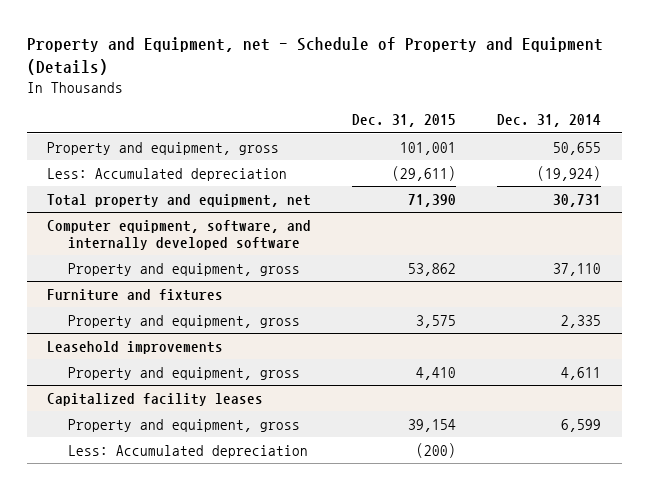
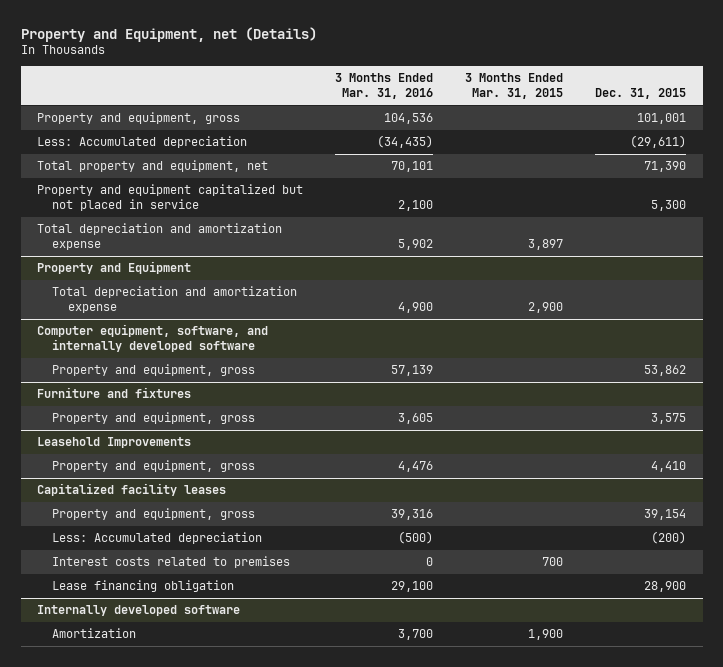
[26,37,603,76] Property and Equipment, net - Schedule of Property and Equipment (Details) -> [20,26,317,42] Property and Equipment, net (Details)
[497,114,602,128] Dec. 31, 2014 -> none
none -> [335,73,434,99] 3 Months Ended Mar. 31, 2016
none -> [465,73,564,99] 3 Months Ended Mar. 31, 2015
none -> [36,184,303,212] Property and equipment capitalized but not placed in service
none -> [36,223,282,251] Total depreciation and amortization expense
none -> [36,261,191,275] Property and Equipment
none -> [52,286,298,314] Total depreciation and amortization expense
[47,340,224,354] Leasehold improvements -> [36,437,191,449] Leasehold Improvements
none -> [52,556,291,569] Interest costs related to premises
none -> [52,580,235,593] Lease financing obligation
none -> [36,605,240,617] Internally developed software
none -> [52,628,137,639] Amortization

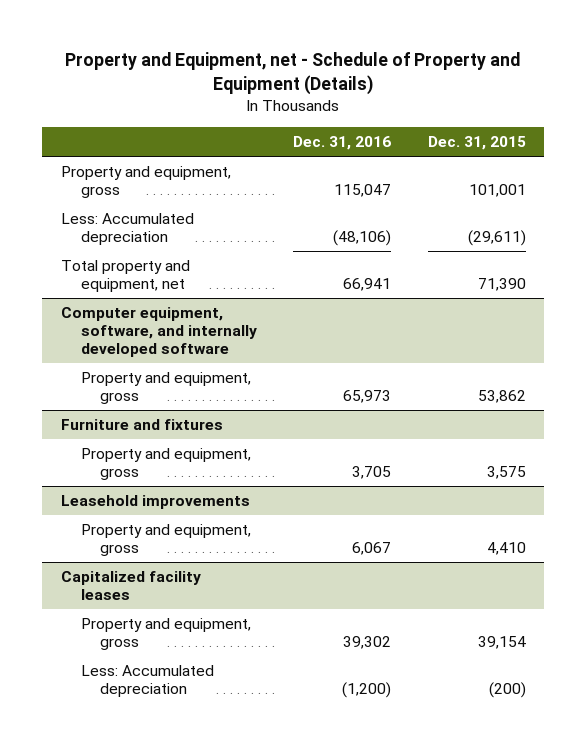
[20,26,317,42] Property and Equipment, net (Details) -> [65,52,521,96] Property and Equipment, net - Schedule of Property and Equipment (Details)
[335,73,434,99] 3 Months Ended Mar. 31, 2016 -> none
[465,73,564,99] 3 Months Ended Mar. 31, 2015 -> none
none -> [293,135,392,150] Dec. 31, 2016
[36,184,303,212] Property and equipment capitalized but not placed in service -> none
[36,223,282,251] Total depreciation and amortization expense -> none
[36,261,191,275] Property and Equipment -> none
[52,286,298,314] Total depreciation and amortization expense -> none
[36,437,191,449] Leasehold Improvements -> [60,495,250,510] Leasehold improvements
[52,556,291,569] Interest costs related to premises -> none
[52,580,235,593] Lease financing obligation -> none
[36,605,240,617] Internally developed software -> none
[52,628,137,639] Amortization -> none

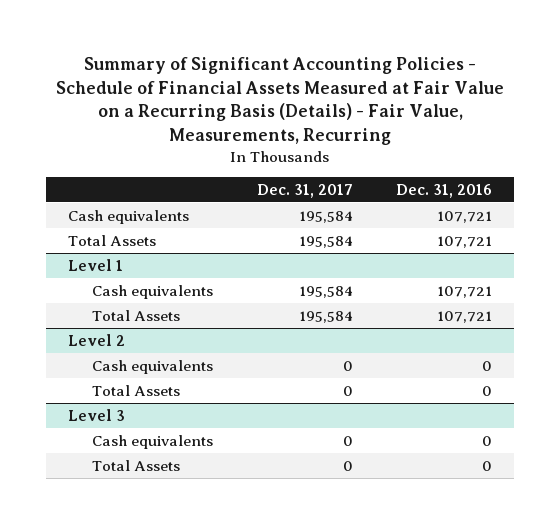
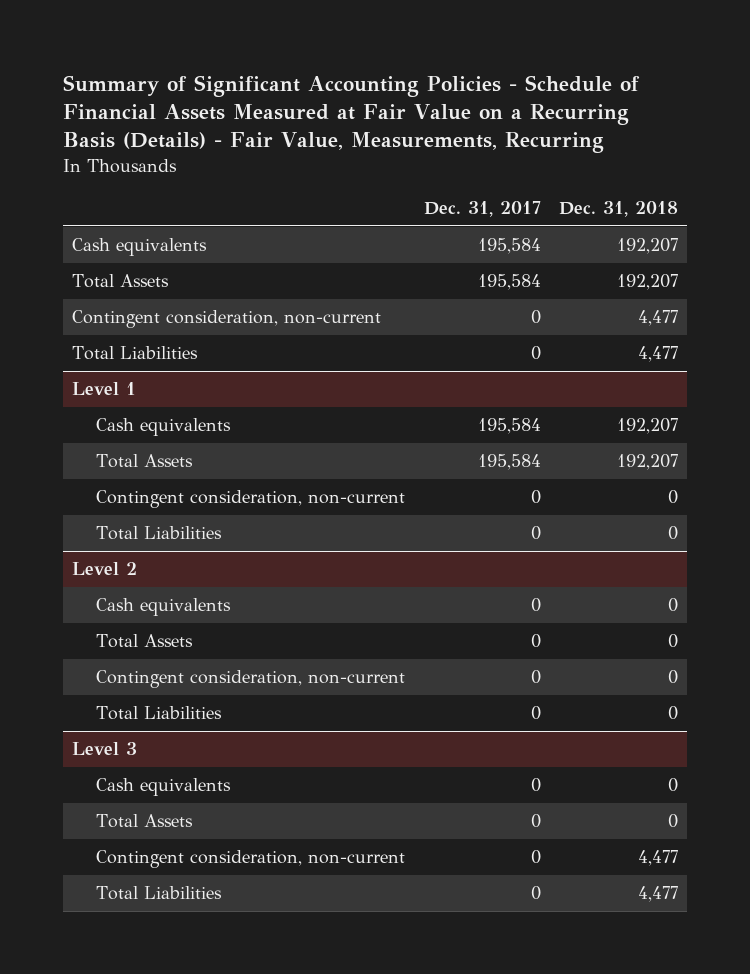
[396,183,493,198] Dec. 31, 2016 -> none
none -> [559,201,679,218] Dec. 31, 2018
none -> [71,310,381,329] Contingent consideration, non-current
none -> [71,346,198,361] Total Liabilities
none -> [96,490,406,509] Contingent consideration, non-current
none -> [96,526,223,541] Total Liabilities
none -> [96,670,406,689] Contingent consideration, non-current
none -> [96,706,223,721] Total Liabilities
none -> [96,850,406,869] Contingent consideration, non-current
none -> [96,886,223,901] Total Liabilities

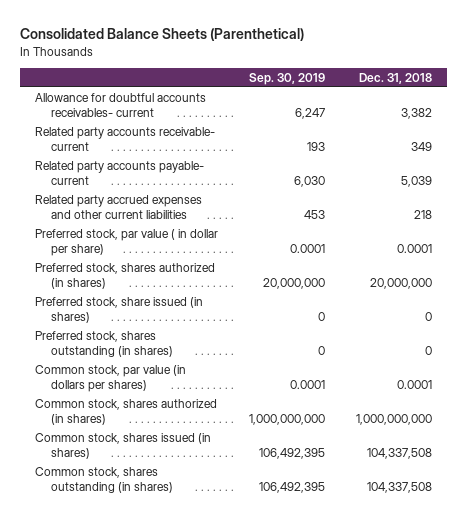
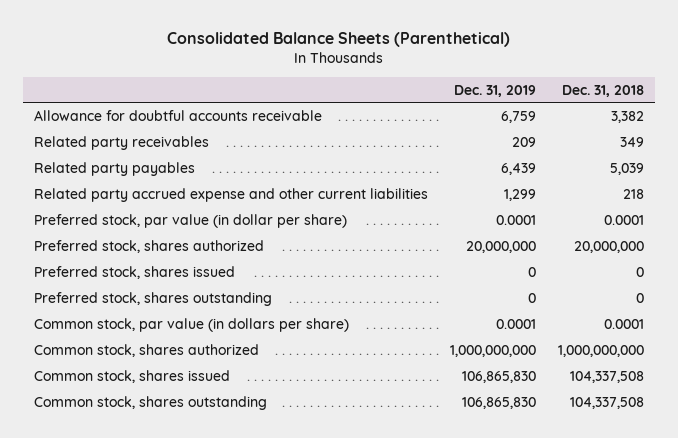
[249,72,326,85] Sep. 30, 2019 -> none
none -> [454,84,537,97] Dec. 31, 2019
[35,92,207,118] Allowance for doubtful accounts receivables- current -> [33,109,322,121] Allowance for doubtful accounts receivable
[35,126,216,152] Related party accounts receivable- current -> [33,135,209,150] Related party receivables
[35,160,205,186] Related party accounts payable- current -> [33,161,195,176] Related party payables
[35,194,203,220] Related party accrued expenses and other current liabilities -> [33,187,428,202] Related party accrued expense and other current liabilities
[35,228,219,257] Preferred stock, par value ( in dollar per share) -> [33,213,347,228] Preferred stock, par value (in dollar per share)
[35,262,216,290] Preferred stock, shares authorized (in shares) -> [33,239,264,253] Preferred stock, shares authorized
[35,296,204,324] Preferred stock, share issued (in shares) -> [33,265,235,279] Preferred stock, shares issued
[35,330,173,358] Preferred stock, shares outstanding (in shares) -> [33,291,272,306] Preferred stock, shares outstanding
[35,364,187,393] Common stock, par value (in dollars per shares) -> [33,317,349,332] Common stock, par value (in dollars per share)
[35,398,218,426] Common stock, shares authorized (in shares) -> [33,343,259,357] Common stock, shares authorized
[35,432,212,460] Common stock, shares issued (in shares) -> [33,369,230,383] Common stock, shares issued
[35,466,173,494] Common stock, shares outstanding (in shares) -> [33,395,267,410] Common stock, shares outstanding

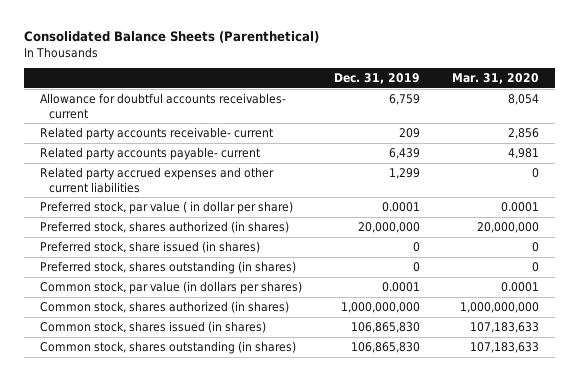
[562,84,645,97] Dec. 31, 2018 -> none
none -> [452,72,540,84] Mar. 31, 2020
[33,109,322,121] Allowance for doubtful accounts receivable -> [39,93,286,119] Allowance for doubtful accounts receivables- current
[33,135,209,150] Related party receivables -> [39,127,273,141] Related party accounts receivable- current
[33,161,195,176] Related party payables -> [39,147,260,161] Related party accounts payable- current
[33,187,428,202] Related party accrued expense and other current liabilities -> [39,167,274,193] Related party accrued expenses and other current liabilities
[33,213,347,228] Preferred stock, par value (in dollar per share) -> [39,201,293,215] Preferred stock, par value ( in dollar per share)
[33,239,264,253] Preferred stock, shares authorized -> [39,221,289,234] Preferred stock, shares authorized (in shares)
[33,265,235,279] Preferred stock, shares issued -> [39,241,260,254] Preferred stock, share issued (in shares)
[33,291,272,306] Preferred stock, shares outstanding -> [39,261,296,275] Preferred stock, shares outstanding (in shares)
[33,317,349,332] Common stock, par value (in dollars per share) -> [39,281,302,295] Common stock, par value (in dollars per shares)
[33,343,259,357] Common stock, shares authorized -> [39,301,289,314] Common stock, shares authorized (in shares)
[33,369,230,383] Common stock, shares issued -> [39,321,266,334] Common stock, shares issued (in shares)
[33,395,267,410] Common stock, shares outstanding -> [39,341,296,355] Common stock, shares outstanding (in shares)

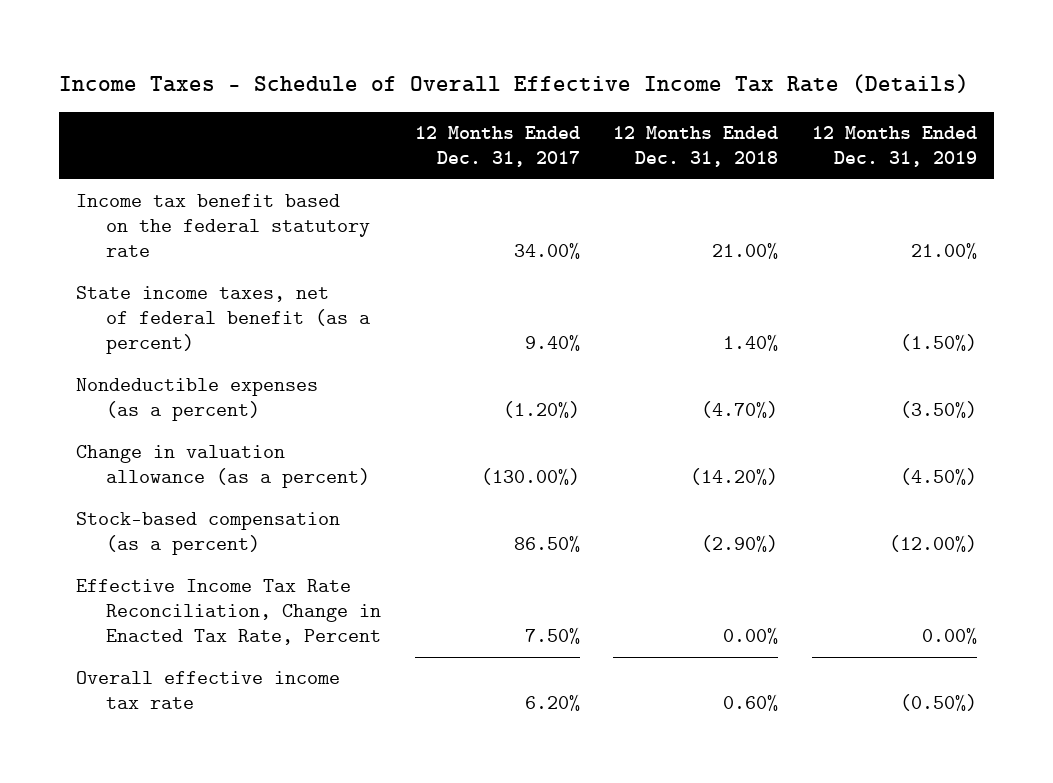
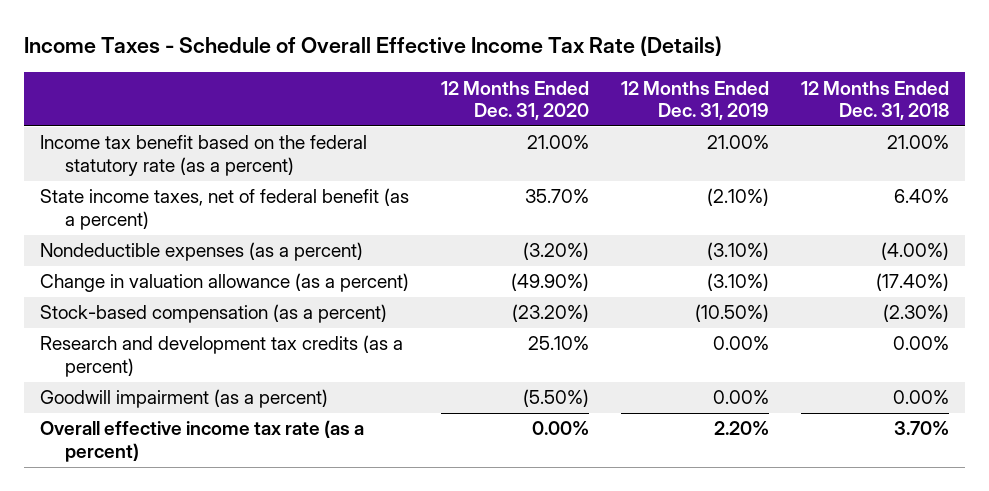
[414,125,580,168] 12 Months Ended Dec. 31, 2017 -> none
none -> [440,80,589,120] 12 Months Ended Dec. 31, 2020
[76,578,382,646] Effective Income Tax Rate Reconciliation, Change in Enacted Tax Rate, Percent -> none
[76,193,371,258] Income tax benefit based on the federal statutory rate -> [40,135,368,176] Income tax benefit based on the federal statutory rate (as a percent)
[723,334,779,352] 1.40% -> [893,189,949,204] 6.40%
[900,334,978,352] (1.50%) -> [706,188,769,207] (2.10%)
[701,401,779,419] (4.70%) -> [880,242,949,261] (4.00%)
[900,401,978,419] (3.50%) -> [706,242,769,261] (3.10%)
[690,468,779,486] (14.20%) -> [875,273,949,292] (17.40%)
[900,468,978,486] (4.50%) -> [706,273,769,292] (3.10%)
[701,535,779,553] (2.90%) -> [882,304,949,323] (2.30%)
[889,535,978,553] (12.00%) -> [694,304,769,323] (10.50%)
none -> [40,335,404,377] Research and development tax credits (as a percent)
none -> [40,389,329,409] Goodwill impairment (as a percent)
[76,670,341,710] Overall effective income tax rate -> [40,420,365,462] Overall effective income tax rate (as a percent)
[723,694,779,712] 0.60% -> [893,421,949,436] 3.70%
[900,694,978,712] (0.50%) -> [713,421,769,436] 2.20%

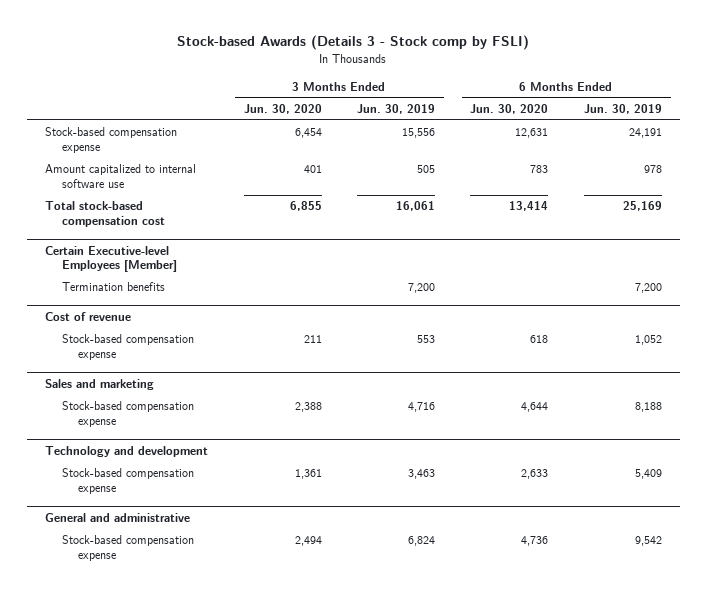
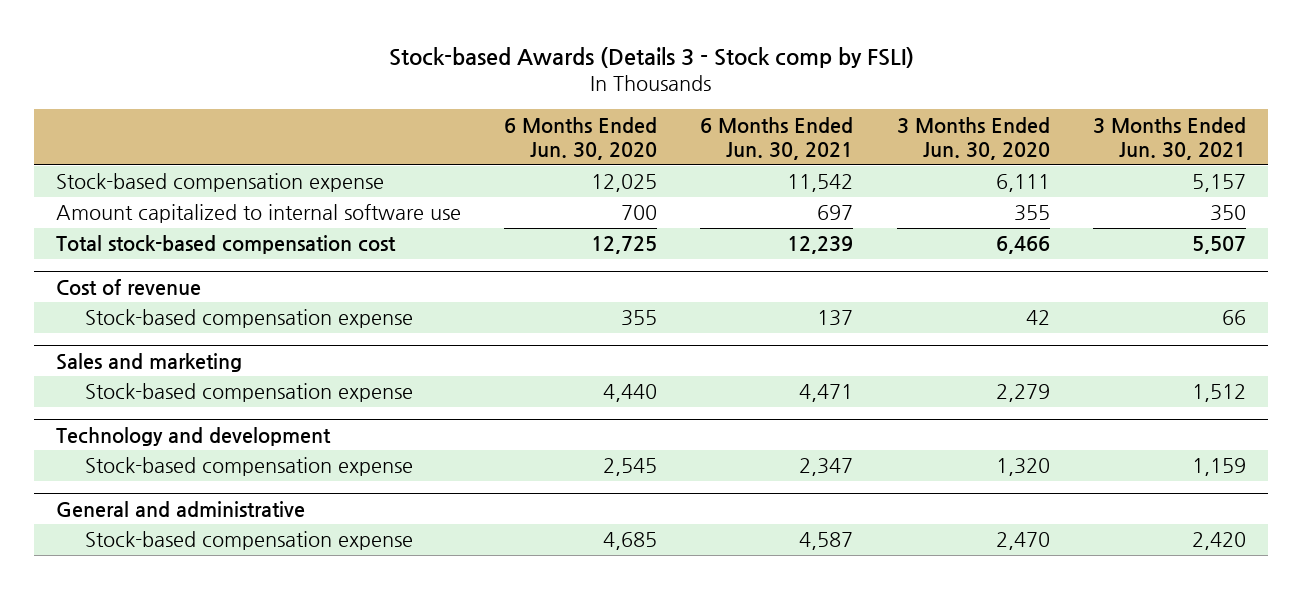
[356,104,435,115] Jun. 30, 2019 -> none
[583,104,662,115] Jun. 30, 2019 -> none
none -> [700,116,854,160] 6 Months Ended Jun. 30, 2021
none -> [1092,116,1246,160] 3 Months Ended Jun. 30, 2021
[45,245,177,273] Certain Executive-level Employees [Member] -> none
[61,282,165,292] Termination benefits -> none
[294,128,322,139] 6,454 -> [995,174,1050,193] 6,111
[515,128,549,139] 12,631 -> [590,174,657,193] 12,025
[303,165,322,174] 401 -> [1013,205,1050,222] 355
[530,165,549,174] 783 -> [620,205,657,221] 700
[289,201,322,212] 6,855 -> [995,236,1050,255] 6,466
[509,201,549,212] 13,414 -> [590,236,657,255] 12,725
[303,335,322,344] 211 -> [1025,310,1050,326] 42
[530,335,549,344] 618 -> [620,310,657,327] 355
[294,402,322,413] 2,388 -> [995,384,1050,403] 2,279
[521,402,549,413] 4,644 -> [602,384,657,403] 4,440
[294,469,322,480] 1,361 -> [995,458,1050,477] 1,320
[521,469,549,480] 2,633 -> [602,458,657,477] 2,545
[294,536,322,547] 2,494 -> [995,532,1050,551] 2,470
[521,536,549,547] 4,736 -> [602,532,657,551] 4,685

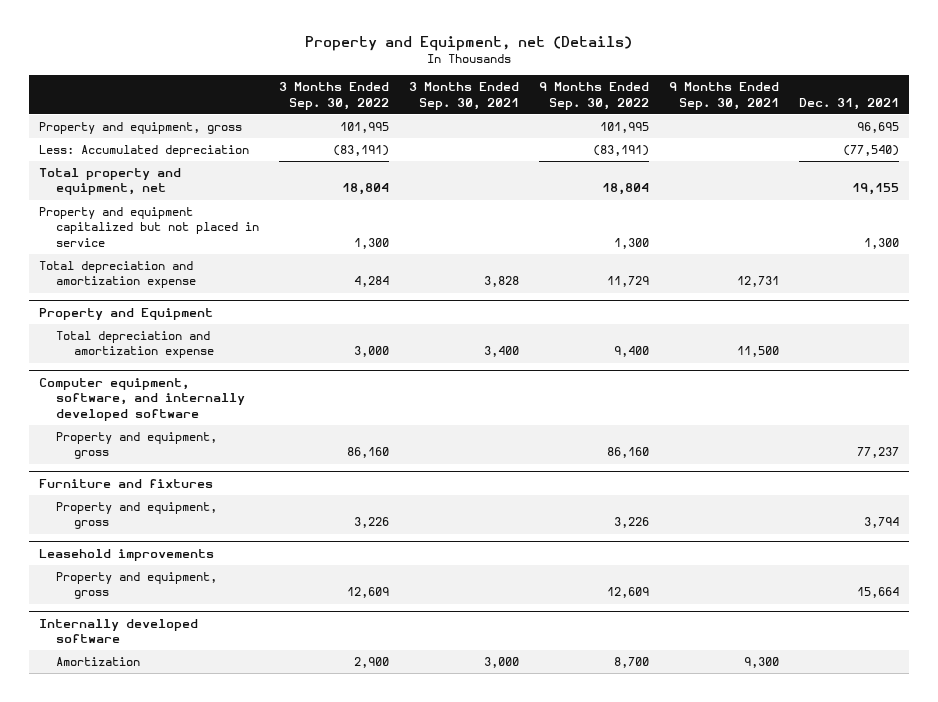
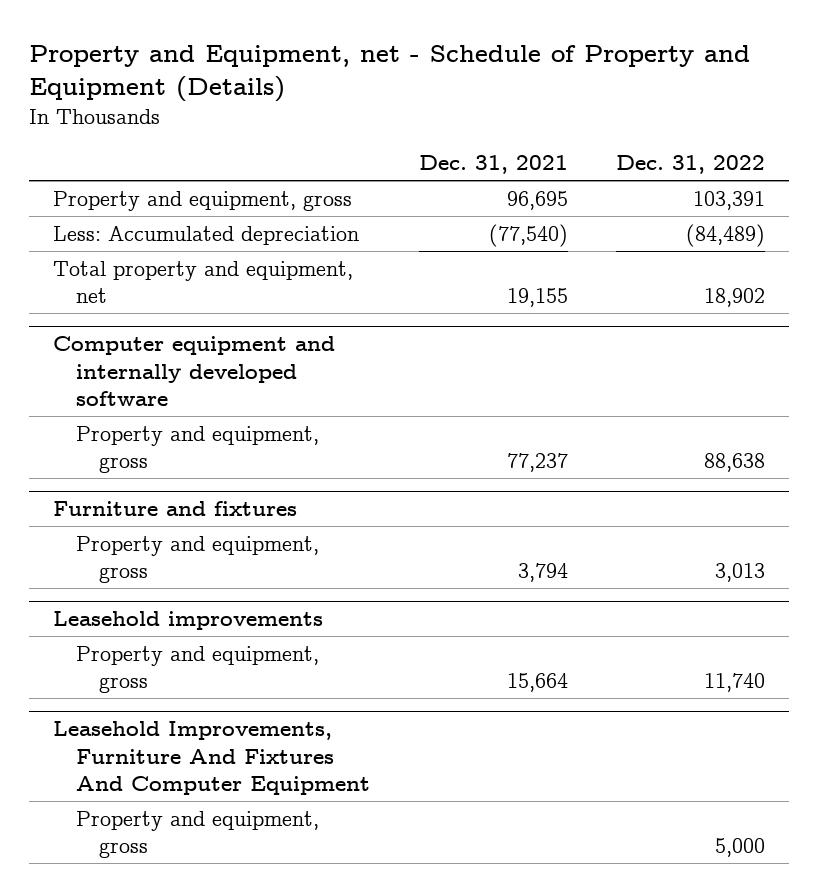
[305,36,633,52] Property and Equipment, net (Details) -> [28,44,750,103] Property and Equipment, net - Schedule of Property and Equipment (Details)
[279,82,390,110] 3 Months Ended Sep. 30, 2022 -> none
[409,82,520,110] 3 Months Ended Sep. 30, 2021 -> none
[539,82,650,110] 9 Months Ended Sep. 30, 2022 -> none
[669,82,780,110] 9 Months Ended Sep. 30, 2021 -> none
none -> [615,155,765,175] Dec. 31, 2022
[38,207,260,247] Property and equipment capitalized but not placed in service -> none
[38,261,197,289] Total depreciation and amortization expense -> none
[38,307,213,320] Property and Equipment -> none
[56,331,214,359] Total depreciation and amortization expense -> none
[38,377,246,421] Computer equipment, software, and internally developed software -> [52,336,335,407] Computer equipment and internally developed software
[38,618,198,644] Internally developed software -> none
[56,657,141,667] Amortization -> none
none -> [52,721,371,796] Leasehold Improvements, Furniture And Fixtures And Computer Equipment
none -> [76,810,320,859] Property and equipment, gross

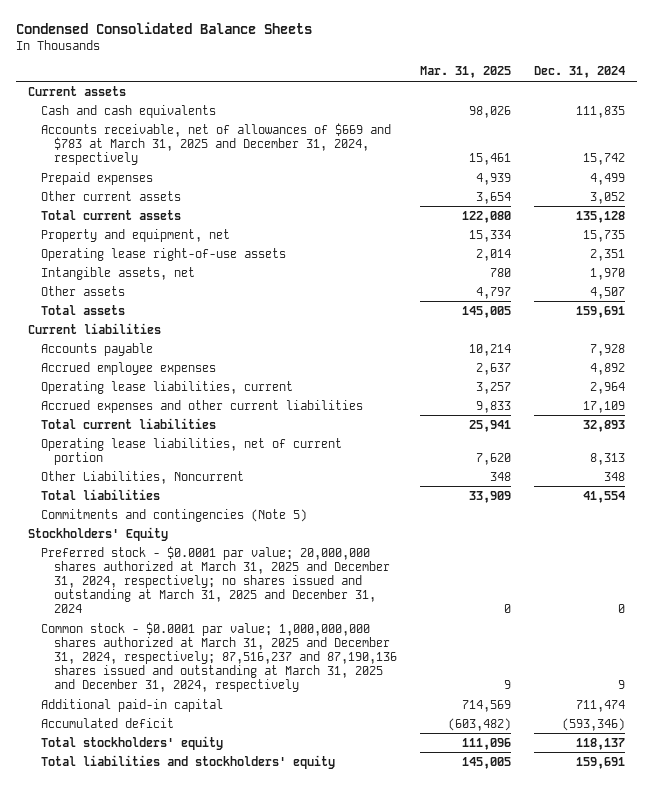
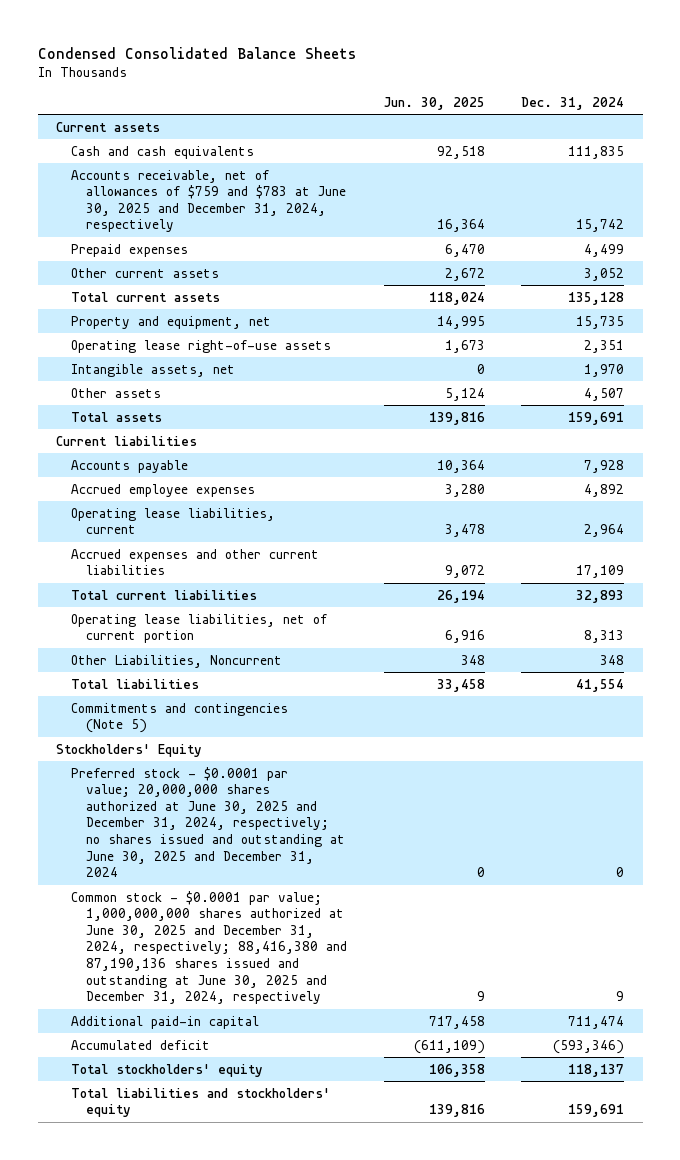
[419,66,511,79] Mar. 31, 2025 -> none
none -> [383,96,485,110] Jun. 30, 2025
[40,122,391,166] Accounts receivable, net of allowances of $669 and $783 at March 31, 2025 and December 31, 2024, respectively -> [71,169,347,233] Accounts receivable, net of allowances of $759 and $783 at June 30, 2025 and December 31, 2024, respectively
[40,545,390,614] Preferred stock - $0.0001 par value; 20,000,000 shares authorized at March 31, 2025 and December 31, 2024, respectively; no shares issued and outstanding at March 31, 2025 and December 31, 2024 -> [71,766,346,878] Preferred stock - $0.0001 par value; 20,000,000 shares authorized at June 30, 2025 and December 31, 2024, respectively; no shares issued and outstanding at June 30, 2025 and December 31, 2024
[40,621,397,693] Common stock - $0.0001 par value; 1,000,000,000 shares authorized at March 31, 2025 and December 31, 2024, respectively; 87,516,237 and 87,190,136 shares issued and outstanding at March 31, 2025 and December 31, 2024, respectively -> [71,890,348,1005] Common stock - $0.0001 par value; 1,000,000,000 shares authorized at June 30, 2025 and December 31, 2024, respectively; 88,416,380 and 87,190,136 shares issued and outstanding at June 30, 2025 and December 31, 2024, respectively

